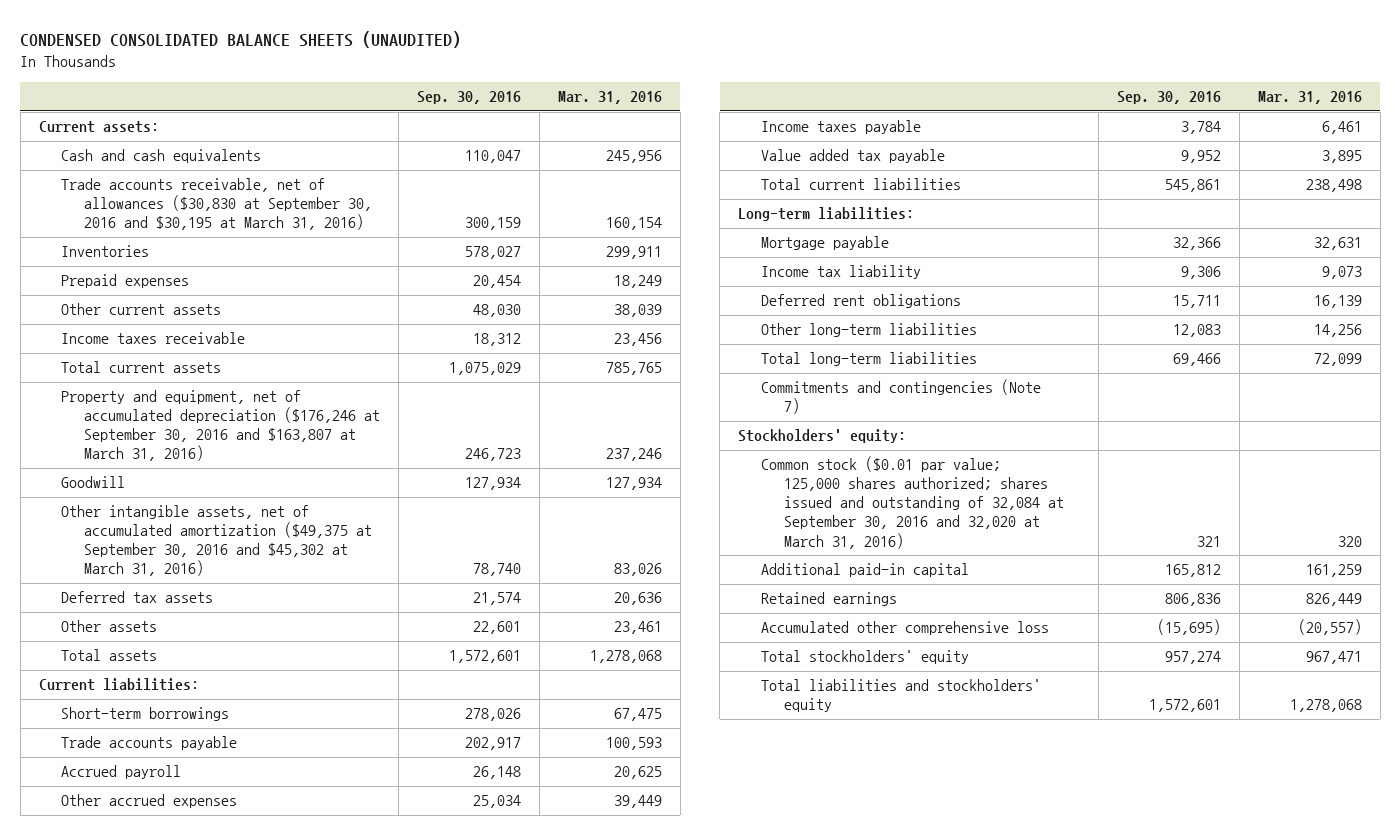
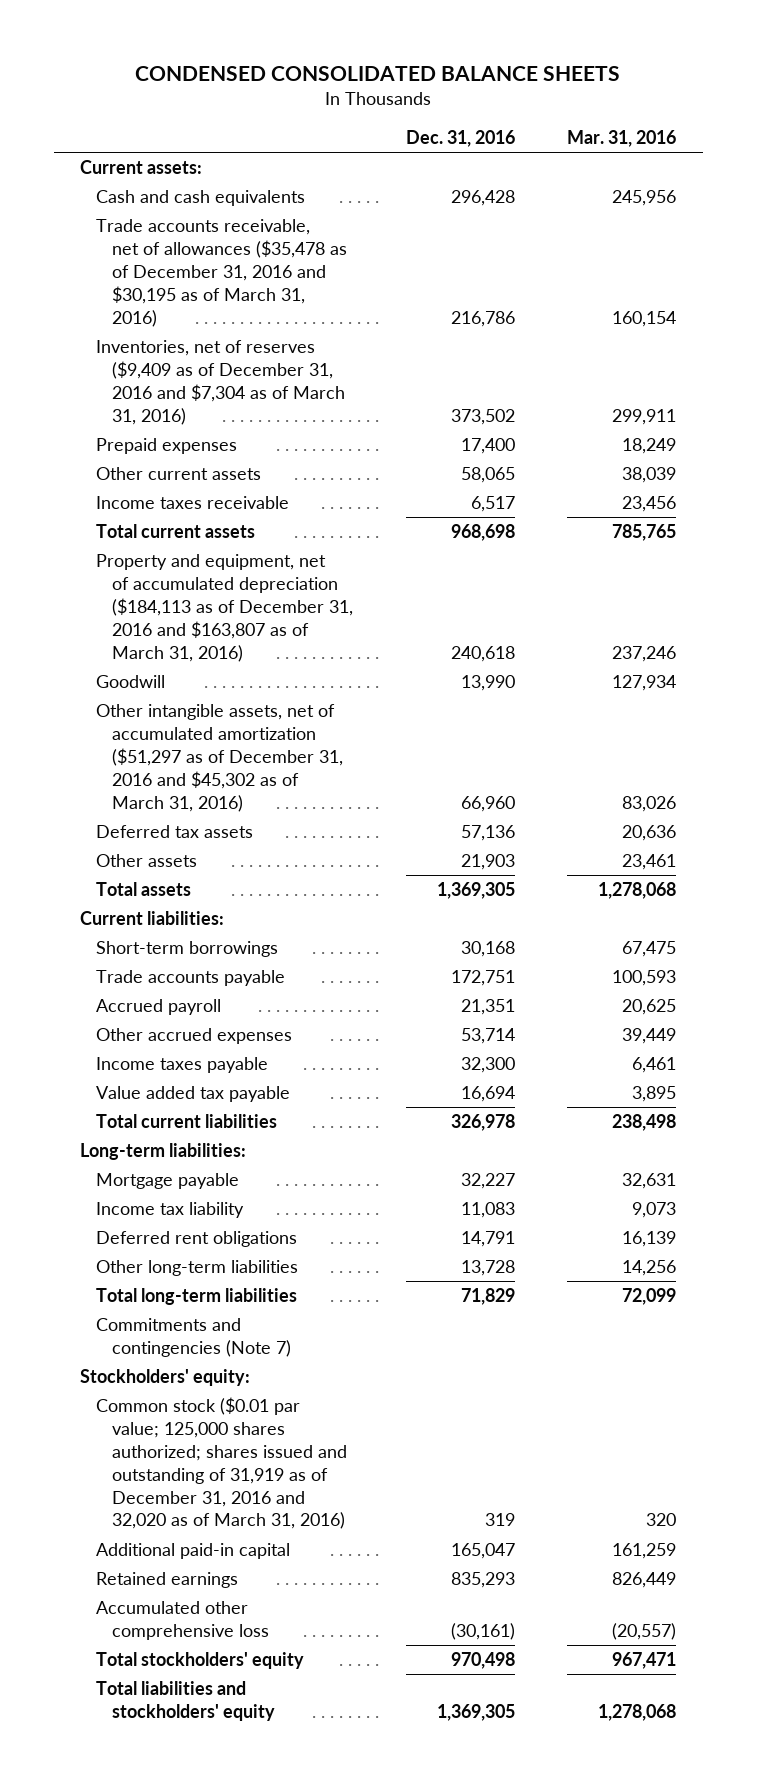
[20,30,462,48] CONDENSED CONSOLIDATED BALANCE SHEETS (UNAUDITED) -> [135,66,621,82] CONDENSED CONSOLIDATED BALANCE SHEETS
[416,91,521,105] Sep. 30, 2016 -> none
none -> [405,129,515,147] Dec. 31, 2016
[61,178,372,231] Trade accounts receivable, net of allowances ($30,830 at September 30, 2016 and $30,195 at March 31, 2016) -> [96,219,347,327] Trade accounts receivable, net of allowances ($35,478 as of December 31, 2016 and $30,195 as of March 31, 2016)
[61,245,150,258] Inventories -> [96,340,345,425] Inventories, net of reserves ($9,409 as of December 31, 2016 and $7,304 as of March 31, 2016)
[61,390,380,462] Property and equipment, net of accumulated depreciation ($176,246 at September 30, 2016 and $163,807 at March 31, 2016) -> [96,554,353,662] Property and equipment, net of accumulated depreciation ($184,113 as of December 31, 2016 and $163,807 as of March 31, 2016)
[61,505,372,577] Other intangible assets, net of accumulated amortization ($49,375 at September 30, 2016 and $45,302 at March 31, 2016) -> [96,704,343,812] Other intangible assets, net of accumulated amortization ($51,297 as of December 31, 2016 and $45,302 as of March 31, 2016)
[760,456,1064,549] Common stock ($0.01 par value; 125,000 shares authorized; shares issued and outstanding of 32,084 at September 30, 2016 and 32,020 at March 31, 2016) -> [96,1397,347,1530] Common stock ($0.01 par value; 125,000 shares authorized; shares issued and outstanding of 31,919 as of December 31, 2016 and 32,020 as of March 31, 2016)

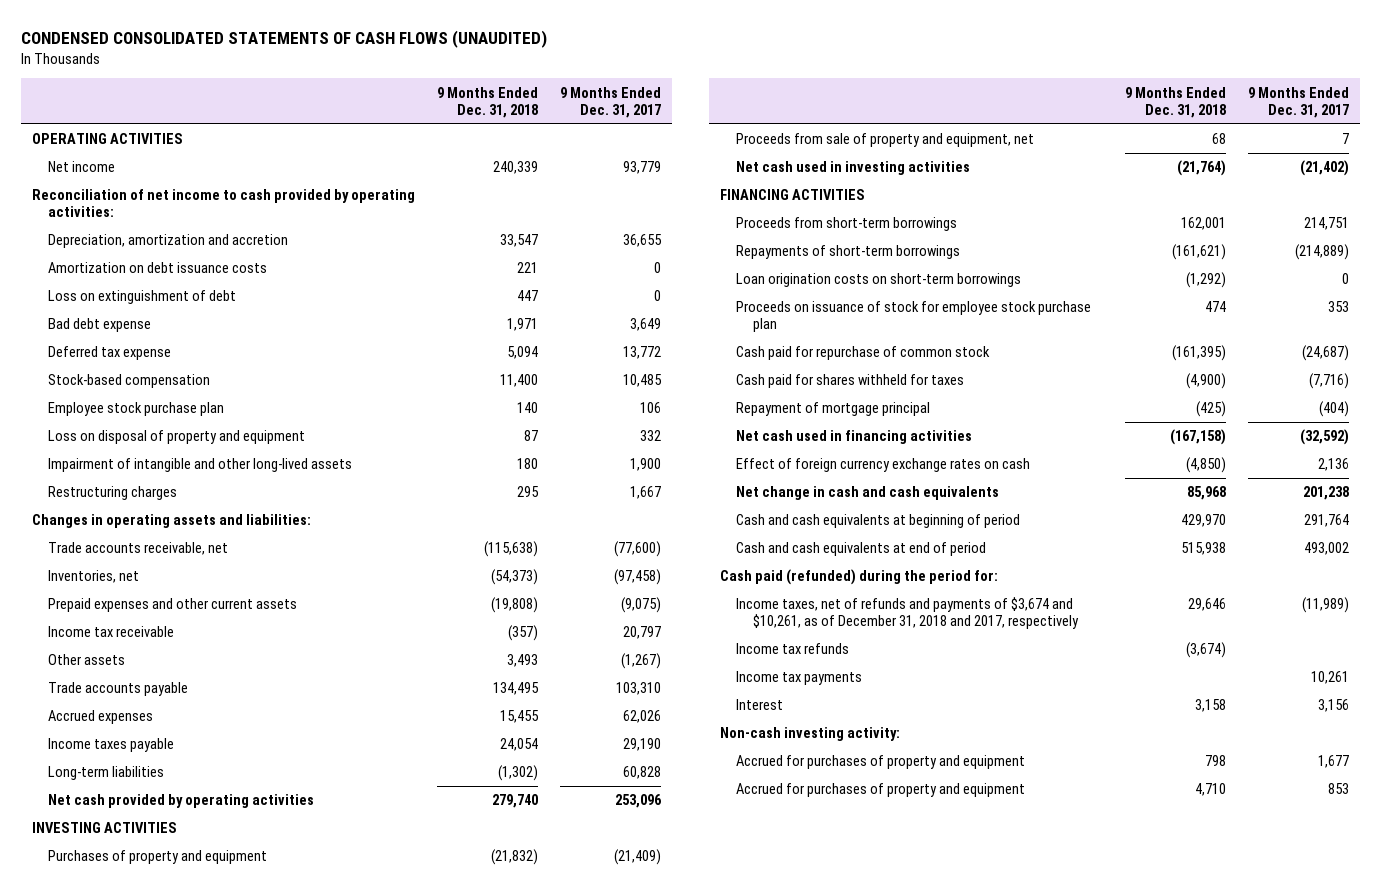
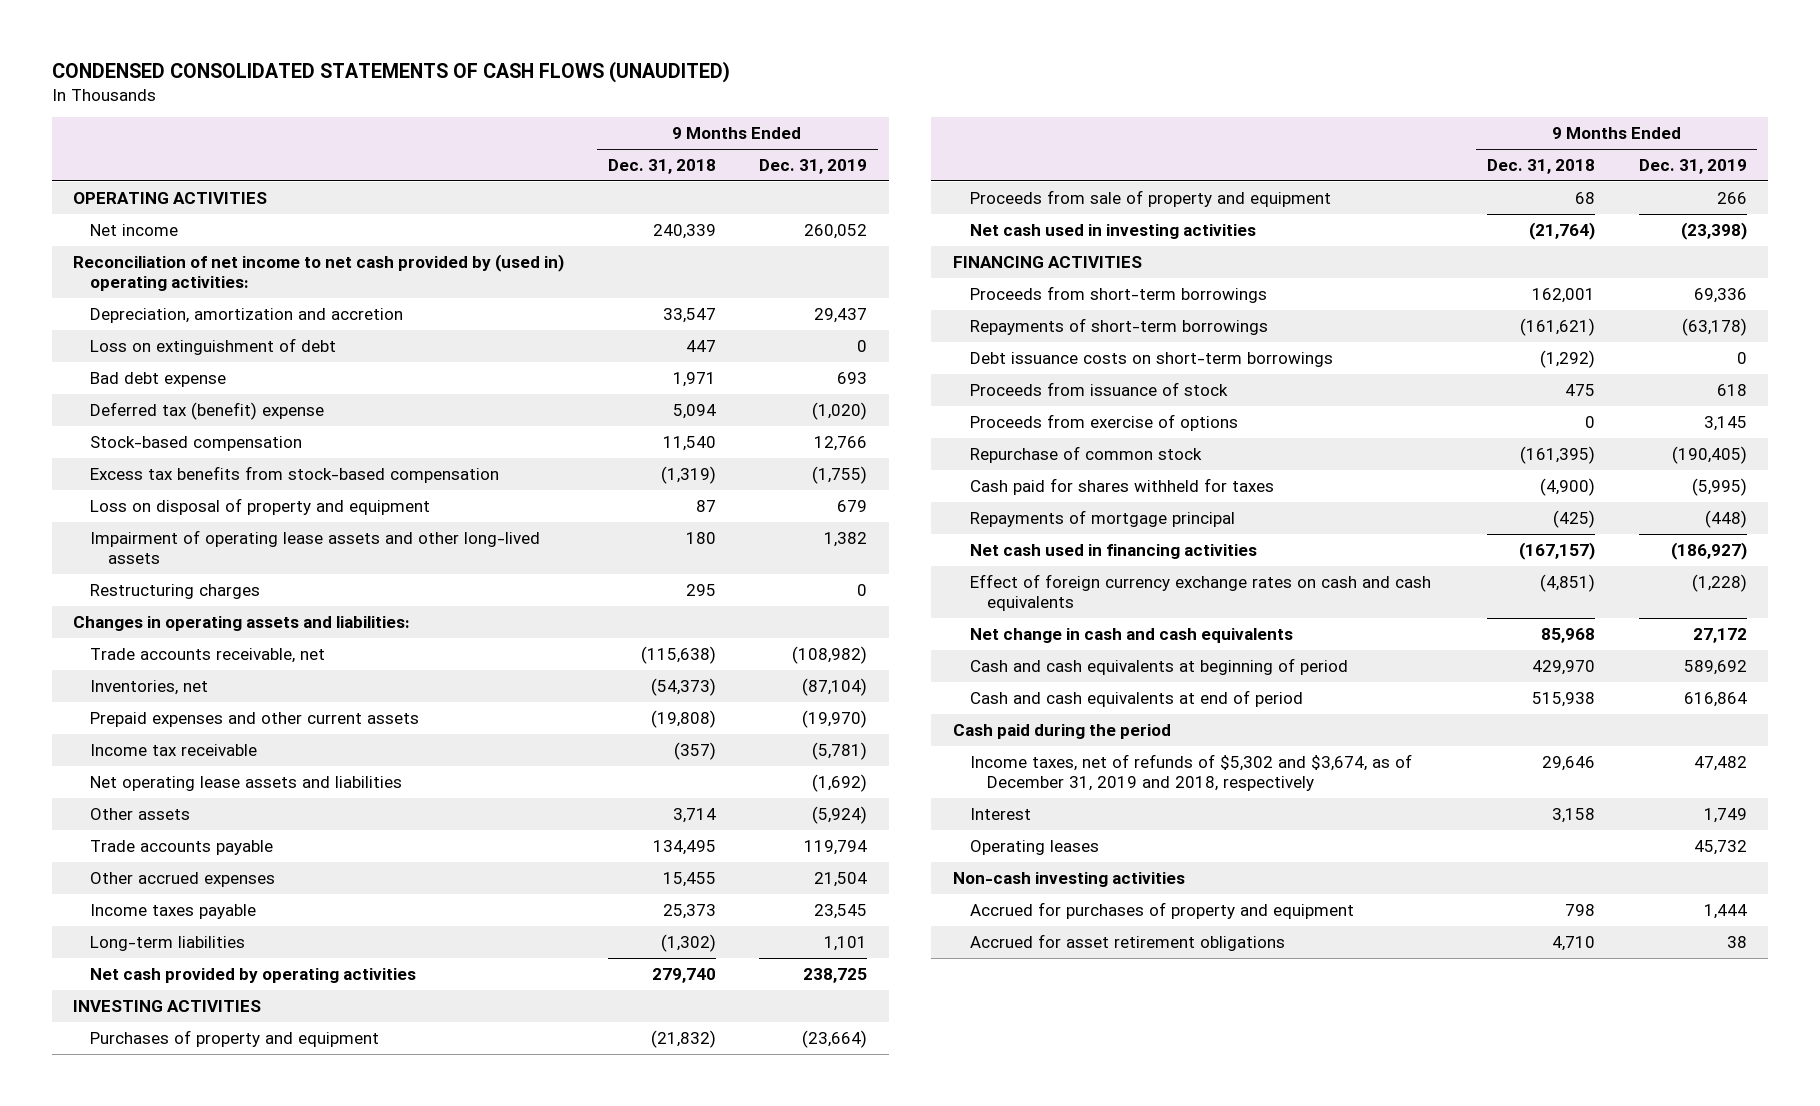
[560,86,662,118] 9 Months Ended Dec. 31, 2017 -> none
none -> [759,158,868,174] Dec. 31, 2019
[31,189,415,218] Reconciliation of net income to cash provided by operating activities: -> [73,253,565,291] Reconciliation of net income to net cash provided by (used in) operating activities:
[48,262,268,274] Amortization on debt issuance costs -> none
[48,402,225,417] Employee stock purchase plan -> none
[48,346,172,361] Deferred tax expense -> [90,401,325,420] Deferred tax (benefit) expense
[500,374,539,388] 11,400 -> [662,435,716,451] 11,540
none -> [90,465,500,483] Excess tax benefits from stock-based compensation
[48,458,353,473] Impairment of intangible and other long-lived assets -> [90,529,541,564] Impairment of operating lease assets and other long-lived assets
none -> [90,775,403,791] Net operating lease assets and liabilities
[507,654,539,668] 3,493 -> [672,807,716,823] 3,714
[48,710,154,725] Accrued expenses -> [90,871,276,887] Other accrued expenses
[500,738,539,752] 24,054 -> [662,903,716,919] 25,373
[736,133,1035,148] Proceeds from sale of property and equipment, net -> [969,189,1331,207] Proceeds from sale of property and equipment
[736,273,1022,288] Loan origination costs on short-term borrowings -> [969,351,1333,367] Debt issuance costs on short-term borrowings
[736,301,1092,333] Proceeds on issuance of stock for employee stock purchase plan -> [969,381,1228,396] Proceeds from issuance of stock
[1205,301,1227,313] 474 -> [1565,383,1596,396] 475
none -> [969,413,1238,431] Proceeds from exercise of options
[736,346,991,361] Cash paid for repurchase of common stock -> [969,445,1202,463] Repurchase of common stock
[736,402,931,417] Repayment of mortgage principal -> [969,509,1235,527] Repayments of mortgage principal
[1170,429,1227,446] (167,158) -> [1519,541,1596,560] (167,157)
[736,458,1031,473] Effect of foreign currency exchange rates on cash -> [969,573,1431,611] Effect of foreign currency exchange rates on cash and cash equivalents
[1186,457,1227,474] (4,850) -> [1540,573,1596,592] (4,851)
[736,643,850,655] Income tax refunds -> none
[736,671,863,686] Income tax payments -> none
[720,569,999,586] Cash paid (refunded) during the period for: -> [952,723,1171,739] Cash paid during the period
[736,597,1079,630] Income taxes, net of refunds and payments of $3,674 and $10,261, as of December 31, 2018 and 2017, respectively -> [969,753,1412,791] Income taxes, net of refunds of $5,302 and $3,674, as of December 31, 2019 and 2018, respectively
none -> [969,839,1099,855] Operating leases
[720,727,901,742] Non-cash investing activity: -> [952,871,1185,887] Non-cash investing activities
[736,783,1026,798] Accrued for purchases of property and equipment -> [969,933,1285,951] Accrued for asset retirement obligations

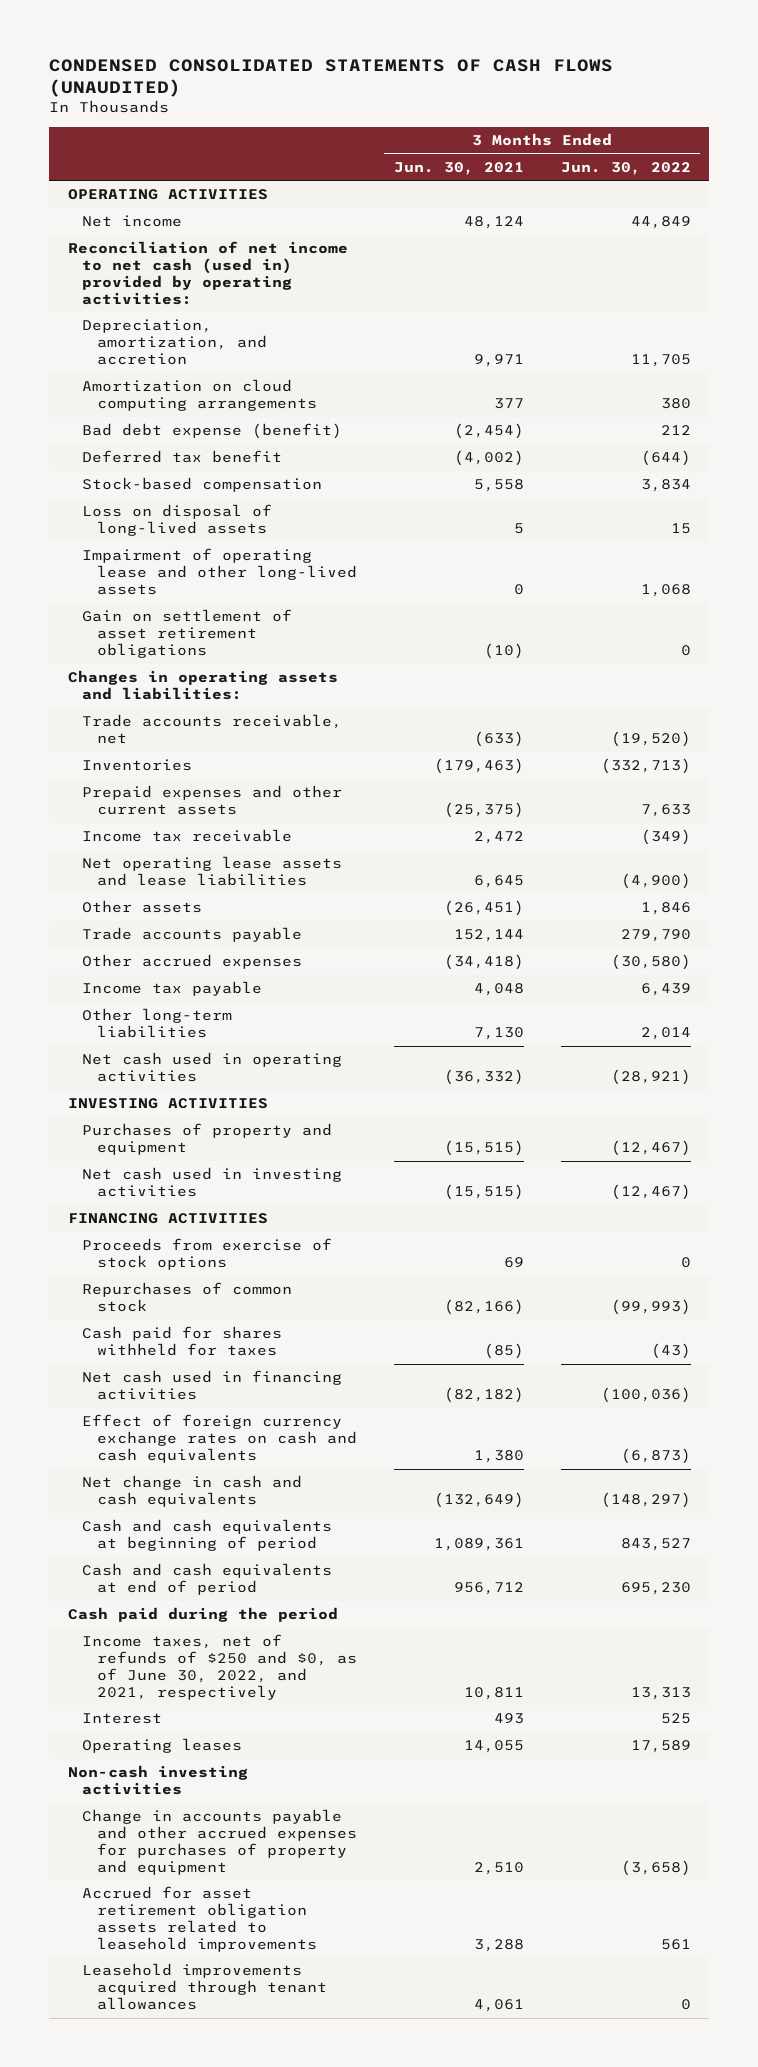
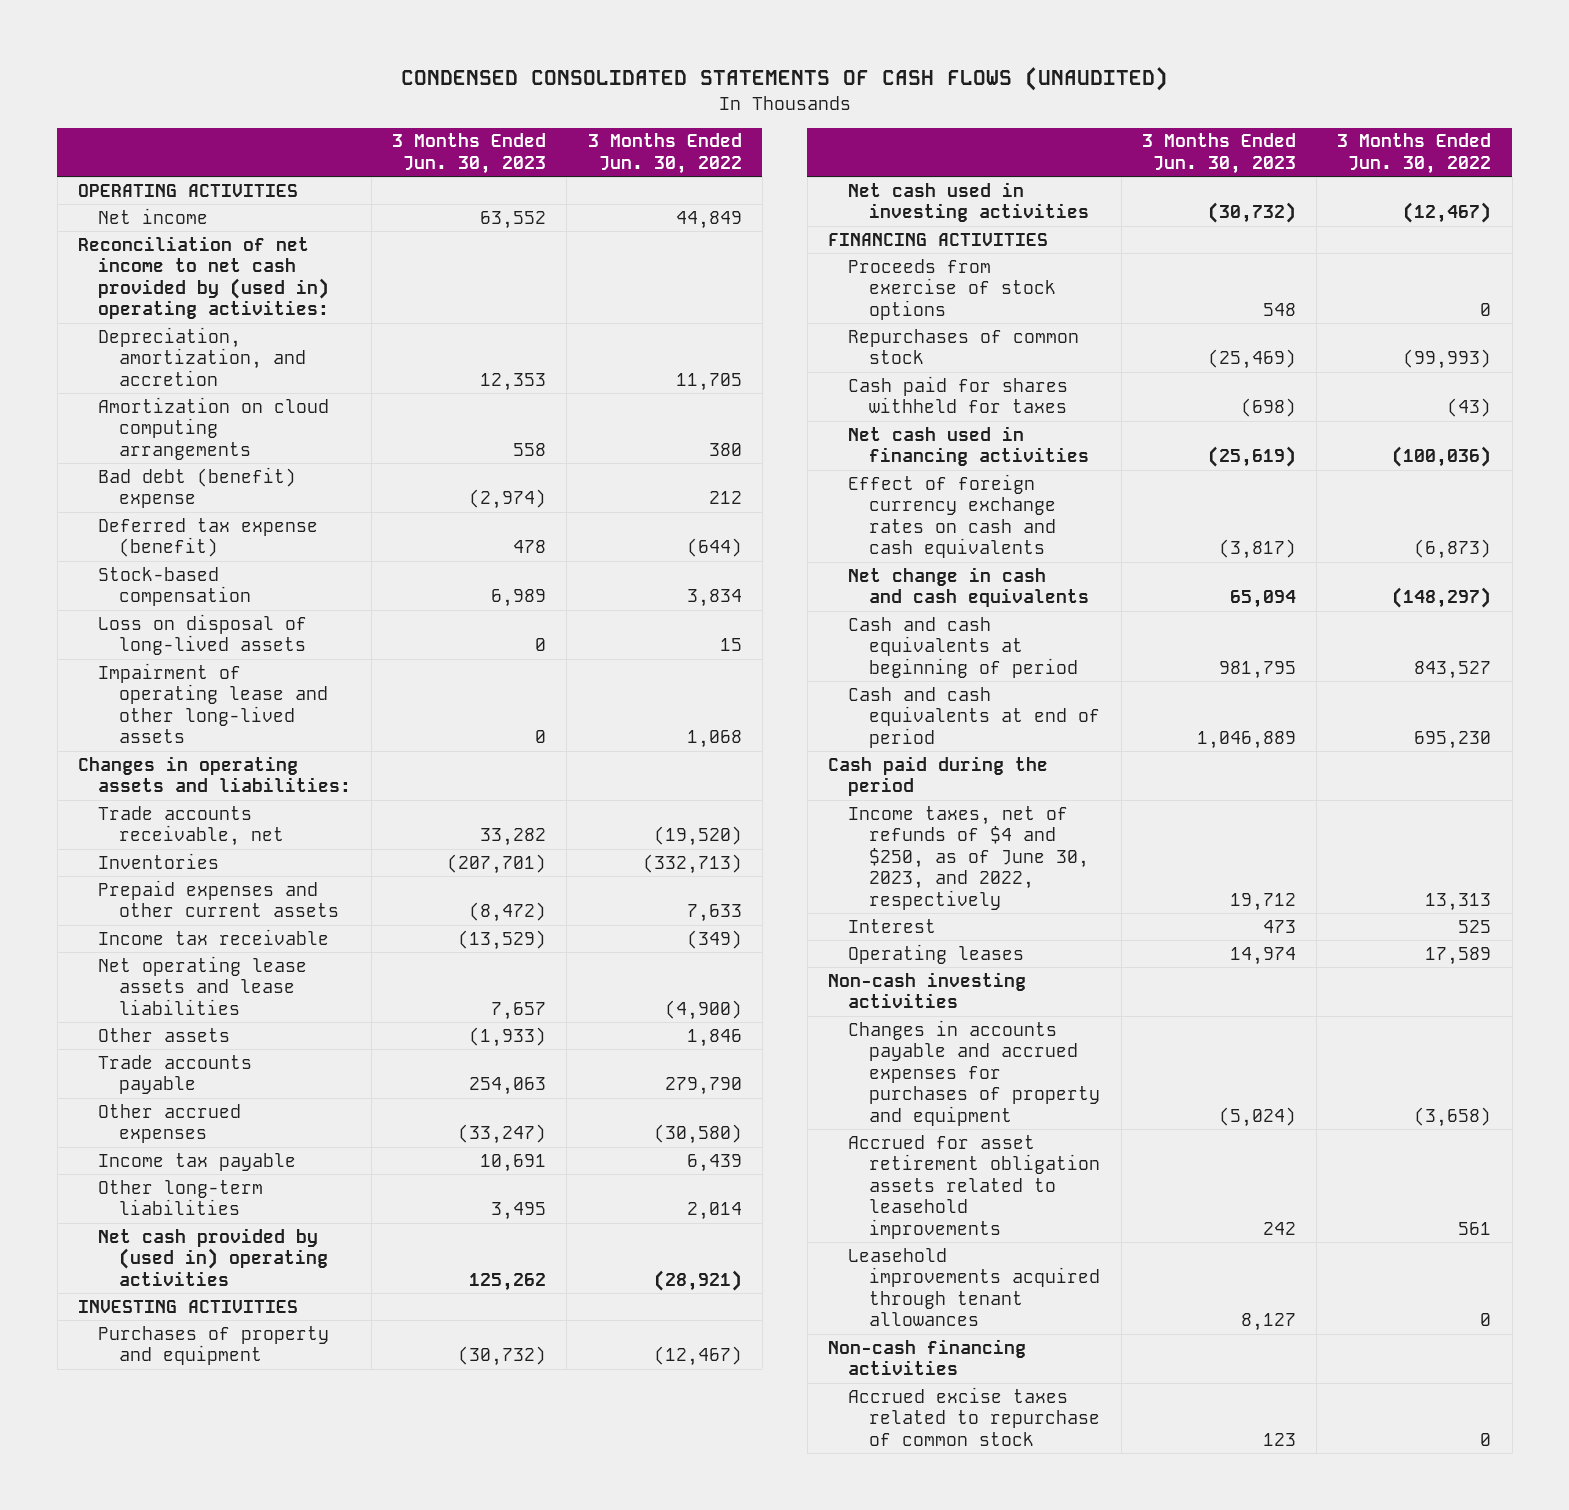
[393,161,524,175] Jun. 30, 2021 -> none
none -> [392,133,547,174] 3 Months Ended Jun. 30, 2023
[67,241,348,305] Reconciliation of net income to net cash (used in) provided by operating activities: -> [77,235,330,320] Reconciliation of net income to net cash provided by (used in) operating activities:
[82,423,343,440] Bad debt expense (benefit) -> [98,466,297,509] Bad debt (benefit) expense
[82,450,283,464] Deferred tax benefit -> [98,517,319,558] Deferred tax expense (benefit)
[82,609,293,659] Gain on settlement of asset retirement obligations -> none
[82,1052,343,1083] Net cash used in operating activities -> [98,1227,328,1286] Net cash provided by (used in) operating activities
[82,1634,357,1700] Income taxes, net of refunds of $250 and $0, as of June 30, 2022, and 2021, respectively -> [848,805,1089,910] Income taxes, net of refunds of $4 and $250, as of June 30, 2023, and 2022, respectively
[82,1809,357,1875] Change in accounts payable and other accrued expenses for purchases of property and equipment -> [848,1019,1100,1126] Changes in accounts payable and accrued expenses for purchases of property and equipment
none -> [827,1338,1026,1376] Non-cash financing activities
none -> [848,1386,1100,1446] Accrued excise taxes related to repurchase of common stock

